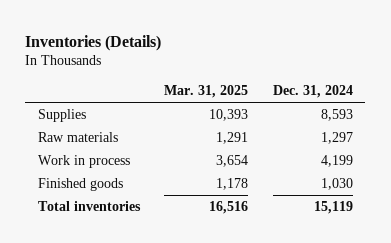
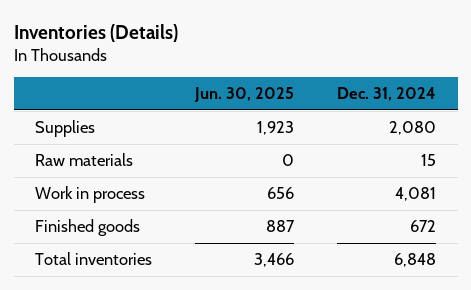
[164,85,249,99] Mar. 31, 2025 -> none
none -> [194,87,295,103] Jun. 30, 2025
[321,108,354,121] 8,593 -> [389,120,437,135] 2,080
[321,131,354,144] 1,297 -> [421,153,437,166] 15
[321,154,354,167] 4,199 -> [395,186,437,201] 4,081
[321,177,354,190] 1,030 -> [410,219,437,232] 672
[314,200,354,214] 15,119 -> [394,252,437,267] 6,848

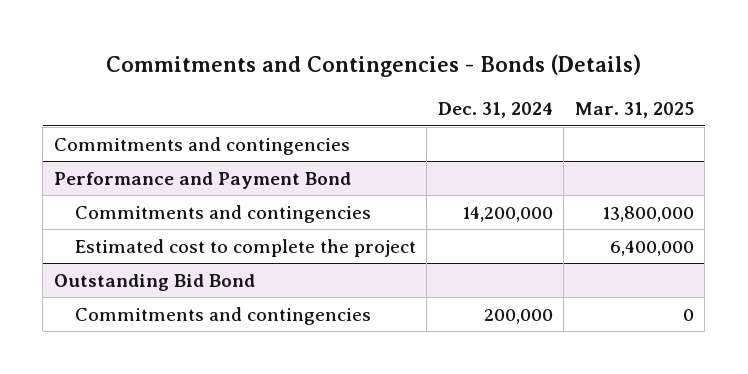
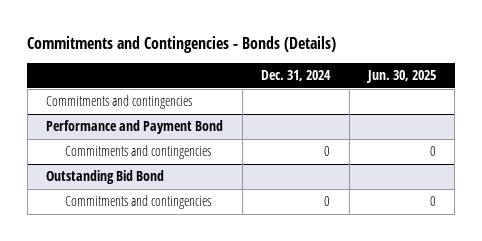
[574,102,694,119] Mar. 31, 2025 -> none
none -> [365,70,436,84] Jun. 30, 2025
[74,238,416,257] Estimated cost to complete the project -> none
[461,205,553,222] 14,200,000 -> [324,146,331,157] 0
[483,308,553,324] 200,000 -> [324,196,331,207] 0

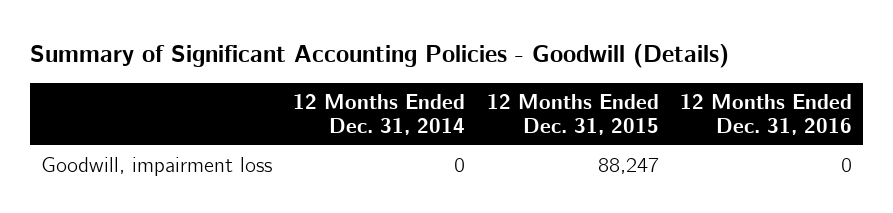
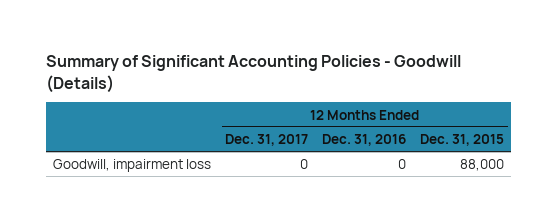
[293,93,466,136] 12 Months Ended Dec. 31, 2014 -> none
none -> [225,133,309,146] Dec. 31, 2017
[597,157,659,174] 88,247 -> [460,159,505,172] 88,000

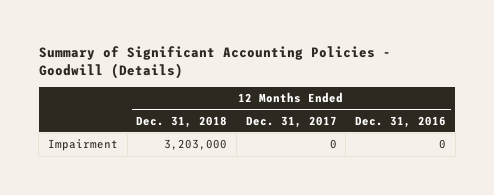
[420,133,505,146] Dec. 31, 2015 -> none
none -> [136,115,228,128] Dec. 31, 2018
[53,159,212,173] Goodwill, impairment loss -> [47,139,118,152] Impairment

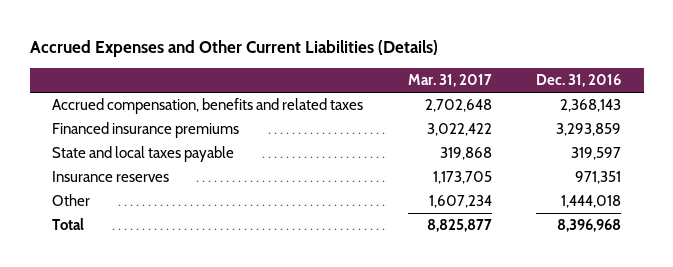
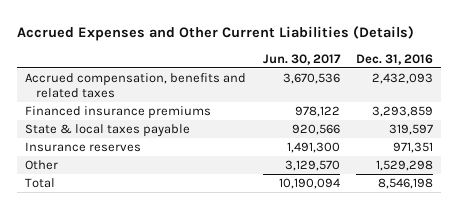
[407,74,492,88] Mar. 31, 2017 -> none
none -> [262,53,341,65] Jun. 30, 2017
[560,99,622,113] 2,368,143 -> [371,73,433,85] 2,432,093
[52,146,235,163] State and local taxes payable -> [25,124,191,138] State & local taxes payable
[561,195,622,209] 1,444,018 -> [375,160,433,172] 1,529,298
[557,219,622,233] 8,396,968 -> [377,178,433,190] 8,546,198

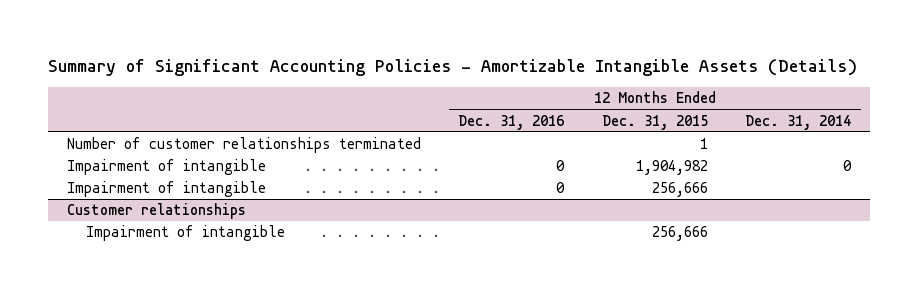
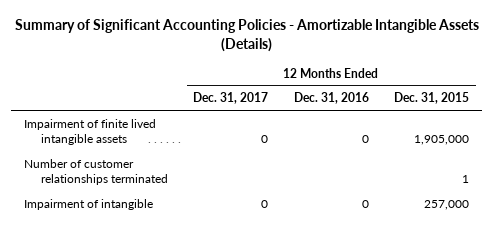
[745,114,852,130] Dec. 31, 2014 -> none
none -> [193,92,269,105] Dec. 31, 2017
none -> [24,118,157,146] Impairment of finite lived intangible assets
[66,181,266,198] Impairment of intangible -> none
[66,203,246,220] Customer relationships -> none
[85,225,285,242] Impairment of intangible -> none
[635,160,708,176] 1,904,982 -> [424,199,470,210] 257,000

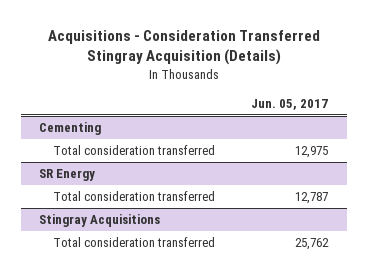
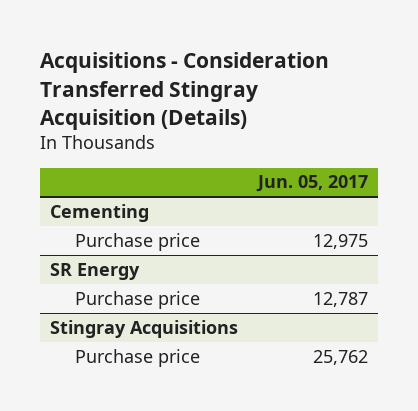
[53,145,216,156] Total consideration transferred -> [75,232,201,251] Purchase price
[53,191,216,202] Total consideration transferred -> [75,290,201,309] Purchase price
[53,237,216,248] Total consideration transferred -> [75,348,201,367] Purchase price

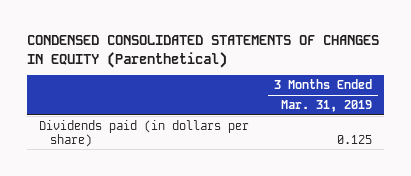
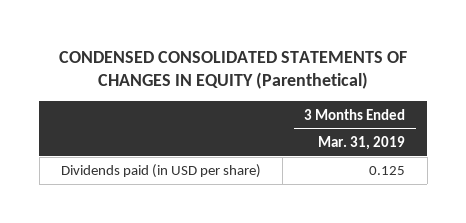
[39,119,250,147] Dividends paid (in dollars per share) -> [61,164,262,179] Dividends paid (in USD per share)

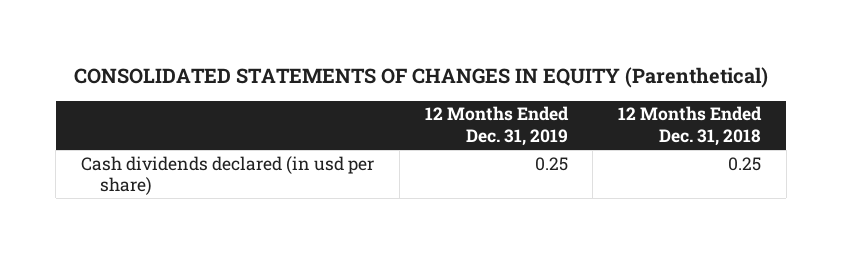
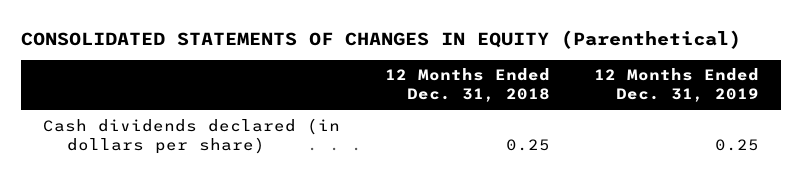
[81,155,375,196] Cash dividends declared (in usd per share) -> [43,117,341,154] Cash dividends declared (in dollars per share)

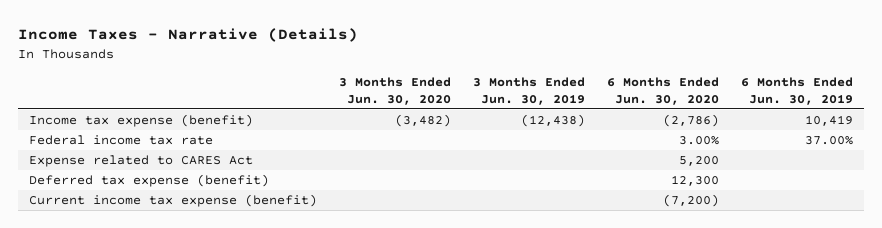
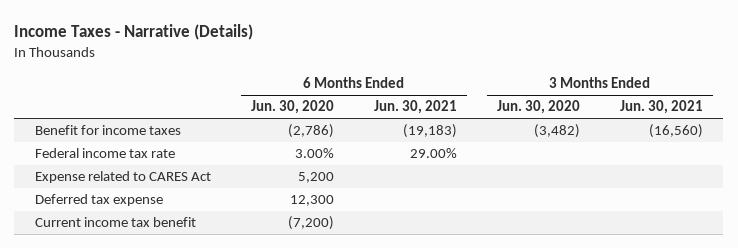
[472,76,585,105] 3 Months Ended Jun. 30, 2019 -> none
[741,76,854,105] 6 Months Ended Jun. 30, 2019 -> none
none -> [373,100,457,115] Jun. 30, 2021
none -> [620,100,704,115] Jun. 30, 2021
[28,114,253,128] Income tax expense (benefit) -> [34,125,181,136] Benefit for income taxes
[28,174,269,188] Deferred tax expense (benefit) -> [34,194,163,207] Deferred tax expense
[28,194,317,208] Current income tax expense (benefit) -> [34,217,196,228] Current income tax benefit

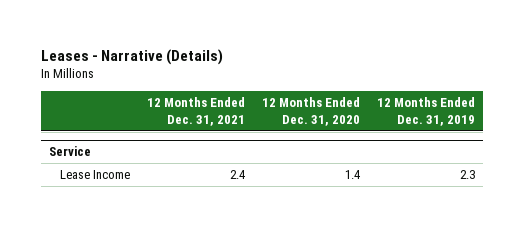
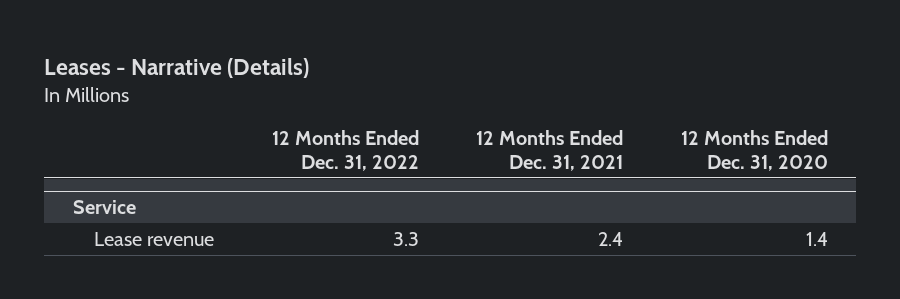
[376,97,475,126] 12 Months Ended Dec. 31, 2019 -> none
none -> [271,129,419,171] 12 Months Ended Dec. 31, 2022
[59,170,130,180] Lease Income -> [94,231,215,246] Lease revenue

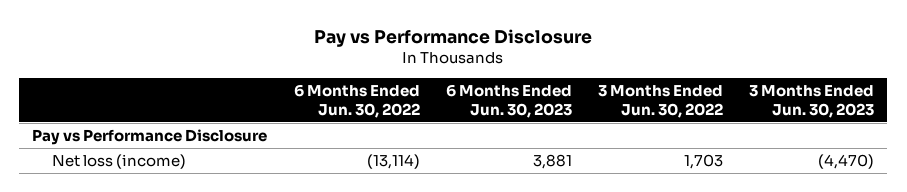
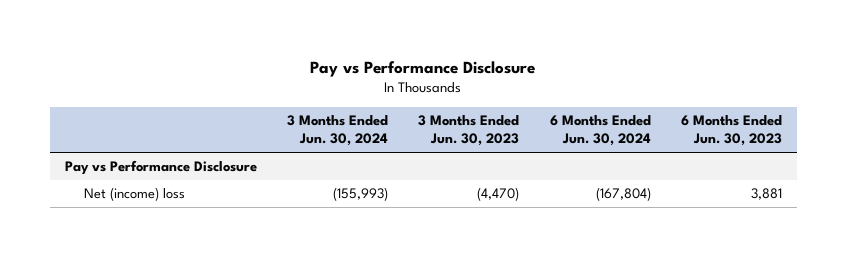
[293,83,420,118] 6 Months Ended Jun. 30, 2022 -> none
[598,84,724,118] 3 Months Ended Jun. 30, 2022 -> none
none -> [287,115,389,147] 3 Months Ended Jun. 30, 2024
none -> [549,115,651,147] 6 Months Ended Jun. 30, 2024
[52,153,187,169] Net loss (income) -> [84,187,186,202] Net (income) loss

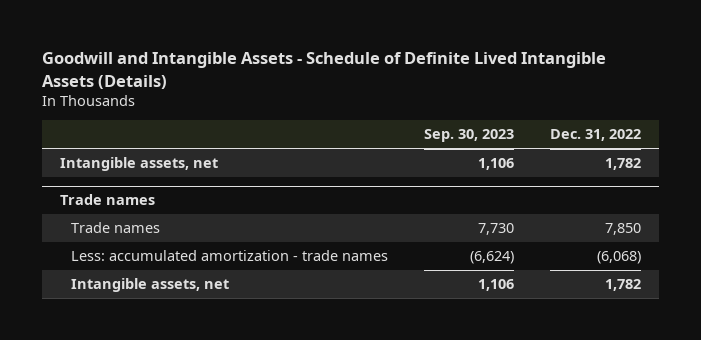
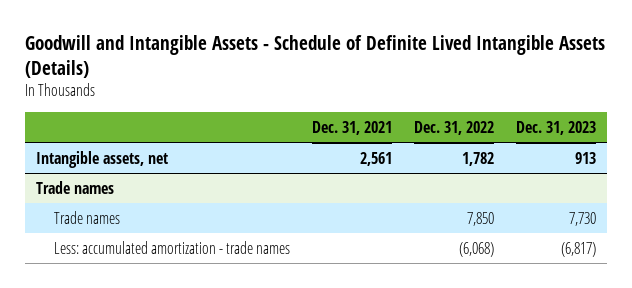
[423,129,514,143] Sep. 30, 2023 -> none
none -> [312,121,393,136] Dec. 31, 2021
none -> [516,121,597,136] Dec. 31, 2023
[70,277,229,292] Intangible assets, net -> none

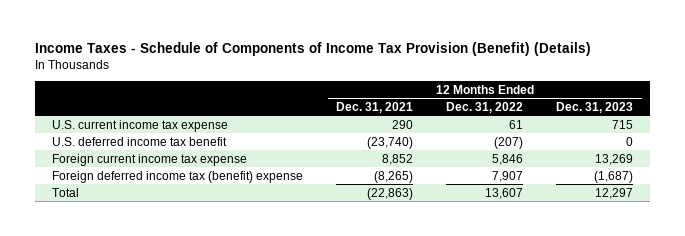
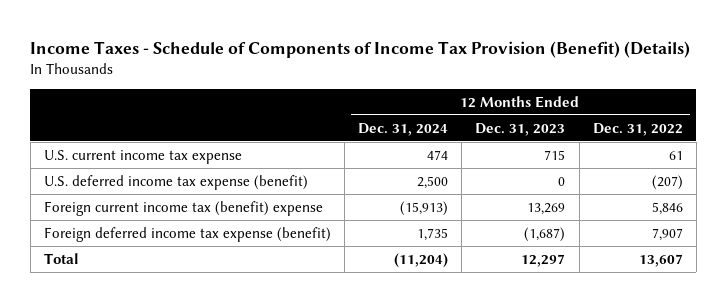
[335,101,413,113] Dec. 31, 2021 -> none
none -> [358,122,449,136] Dec. 31, 2024
[51,136,227,146] U.S. deferred income tax benefit -> [43,174,308,190] U.S. deferred income tax expense (benefit)
[51,153,247,166] Foreign current income tax expense -> [43,200,323,216] Foreign current income tax (benefit) expense
[51,170,303,183] Foreign deferred income tax (benefit) expense -> [43,226,331,242] Foreign deferred income tax expense (benefit)

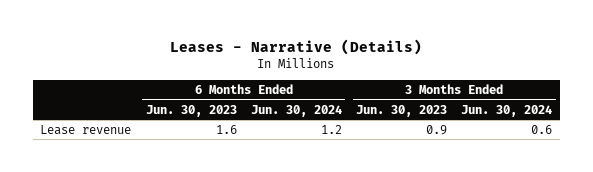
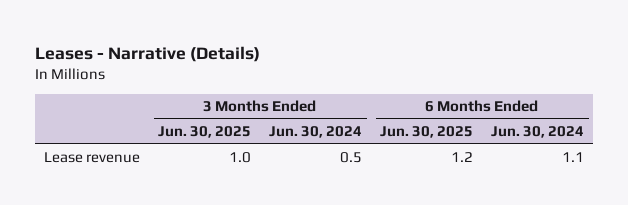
[145,104,237,117] Jun. 30, 2023 -> none
[356,104,448,117] Jun. 30, 2023 -> none
none -> [158,126,252,139] Jun. 30, 2025
none -> [380,126,474,139] Jun. 30, 2025
[320,124,342,134] 1.2 -> [562,152,585,163] 1.1
[531,124,553,134] 0.6 -> [340,152,363,164] 0.5

